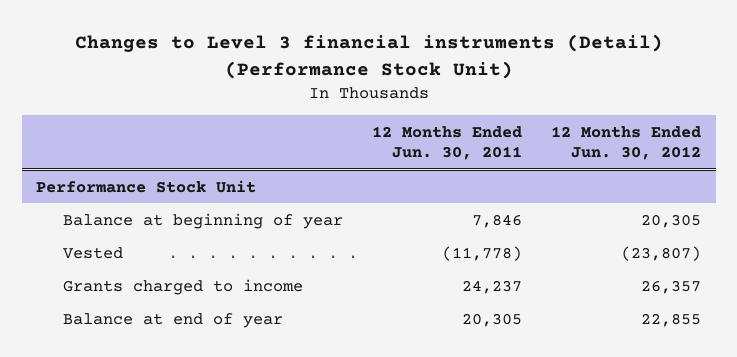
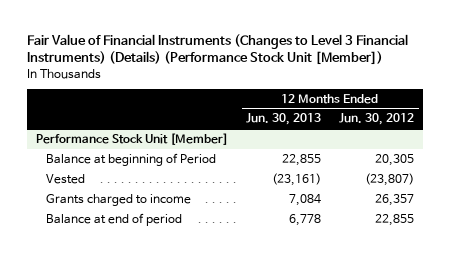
[74,34,663,79] Changes to Level 3 financial instruments (Detail) (Performance Stock Unit) -> [26,33,408,66] Fair Value of Financial Instruments (Changes to Level 3 Financial Instruments) (Details) (Performance Stock Unit [Member])
[372,125,523,161] 12 Months Ended Jun. 30, 2011 -> none
none -> [246,113,322,126] Jun. 30, 2013
[36,179,257,193] Performance Stock Unit -> [35,132,228,145] Performance Stock Unit [Member]
[63,212,344,229] Balance at beginning of year -> [46,152,217,166] Balance at beginning of Period
[63,312,284,328] Balance at end of year -> [46,212,183,226] Balance at end of period

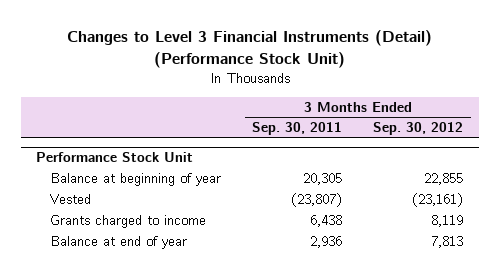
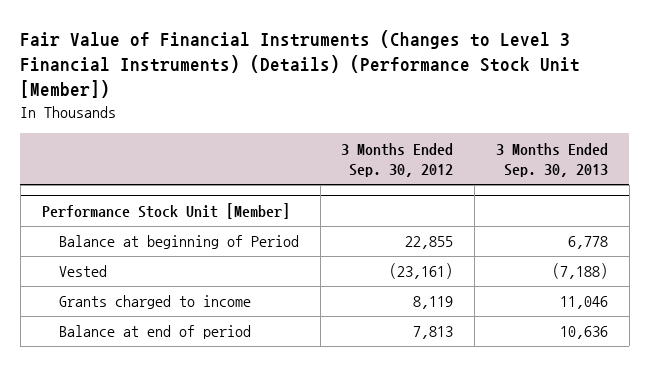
[66,30,432,68] Changes to Level 3 Financial Instruments (Detail) (Performance Stock Unit) -> [20,30,581,99] Fair Value of Financial Instruments (Changes to Level 3 Financial Instruments) (Details) (Performance Stock Unit [Member])
[252,122,343,136] Sep. 30, 2011 -> none
none -> [496,142,609,178] 3 Months Ended Sep. 30, 2013
[36,152,194,163] Performance Stock Unit -> [41,202,290,219] Performance Stock Unit [Member]
[50,173,222,187] Balance at beginning of year -> [58,235,299,250] Balance at beginning of Period
[50,236,188,250] Balance at end of year -> [58,325,251,340] Balance at end of period

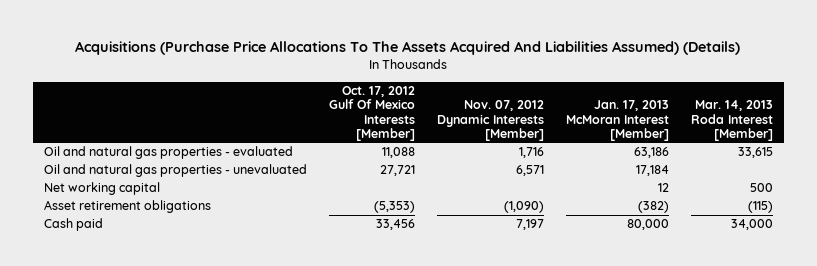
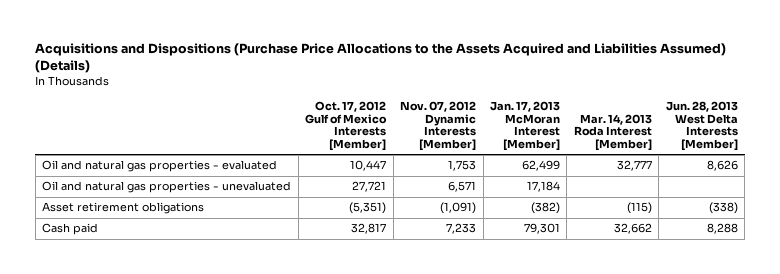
[75,41,741,56] Acquisitions (Purchase Price Allocations To The Assets Acquired And Liabilities Assumed) (Details) -> [35,42,727,73] Acquisitions and Dispositions (Purchase Price Allocations to the Assets Acquired and Liabilities Assumed) (Details)
[328,85,415,141] Oct. 17, 2012 Gulf Of Mexico Interests [Member] -> none
none -> [305,100,388,152] Oct. 17, 2012 Gulf of Mexico Interests [Member]
none -> [665,100,738,152] Jun. 28, 2013 West Delta Interests [Member]
[518,147,544,159] 1,716 -> [448,160,477,172] 1,753
[633,147,669,159] 63,186 -> [522,160,561,172] 62,499
[737,147,773,159] 33,615 -> [616,160,652,172] 32,777
[43,182,160,196] Net working capital -> none
[503,201,544,214] (1,090) -> [440,202,477,215] (1,091)
[515,219,544,231] 7,197 -> [446,223,477,235] 7,233
[626,219,669,231] 80,000 -> [524,223,561,235] 79,301
[730,219,773,231] 34,000 -> [613,223,652,235] 32,662

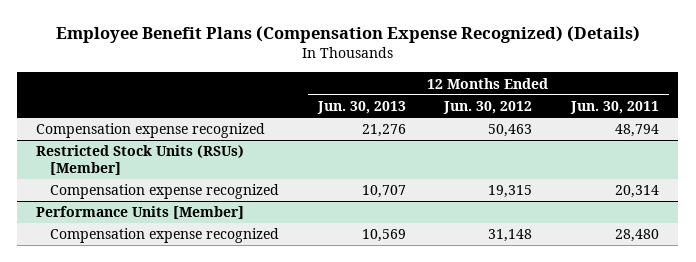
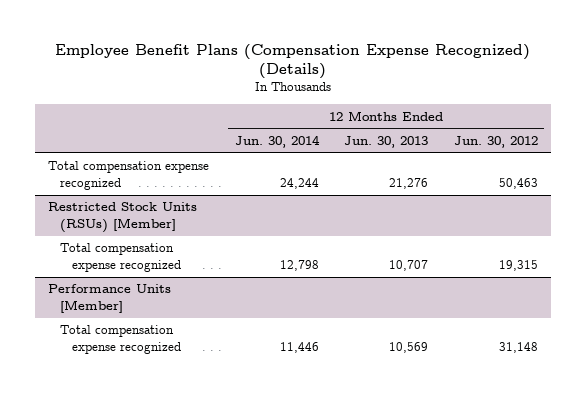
[570,100,660,114] Jun. 30, 2011 -> none
none -> [234,134,320,148] Jun. 30, 2014
[36,123,266,139] Compensation expense recognized -> [48,161,210,190] Total compensation expense recognized
[50,184,280,200] Compensation expense recognized -> [60,243,182,272] Total compensation expense recognized
[50,228,280,244] Compensation expense recognized -> [60,325,182,354] Total compensation expense recognized

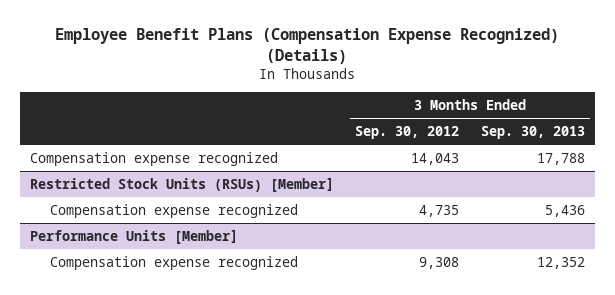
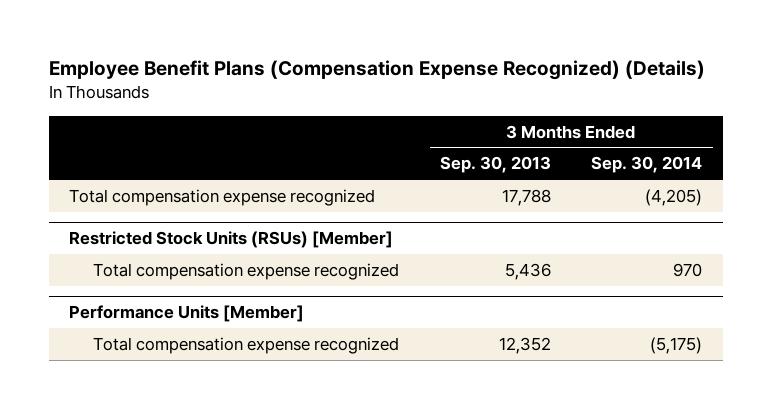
[355,125,460,139] Sep. 30, 2012 -> none
none -> [591,156,703,174] Sep. 30, 2014
[30,151,279,166] Compensation expense recognized -> [68,189,375,207] Total compensation expense recognized
[50,203,299,218] Compensation expense recognized -> [93,263,400,281] Total compensation expense recognized
[50,255,299,270] Compensation expense recognized -> [93,337,400,355] Total compensation expense recognized

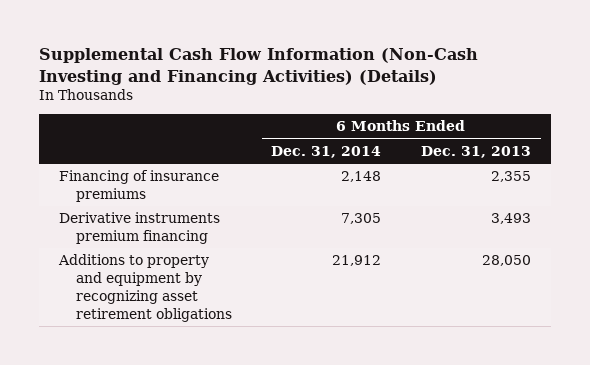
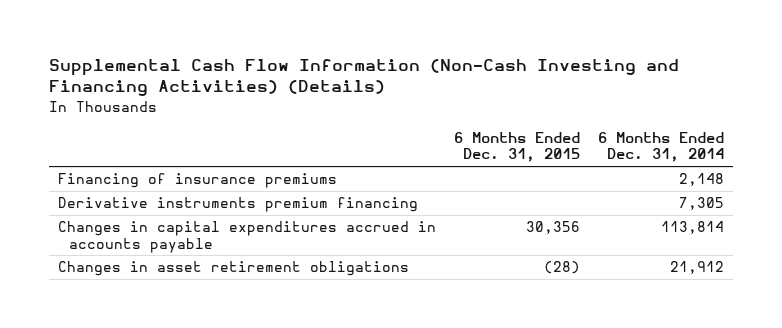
[421,145,532,158] Dec. 31, 2013 -> none
none -> [453,132,580,163] 6 Months Ended Dec. 31, 2015
none -> [57,221,436,253] Changes in capital expenditures accrued in accounts payable
[57,254,232,322] Additions to property and equipment by recognizing asset retirement obligations -> [57,261,409,277] Changes in asset retirement obligations

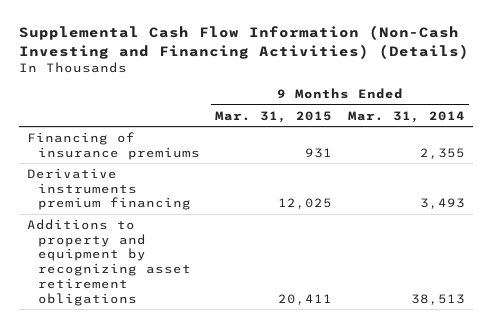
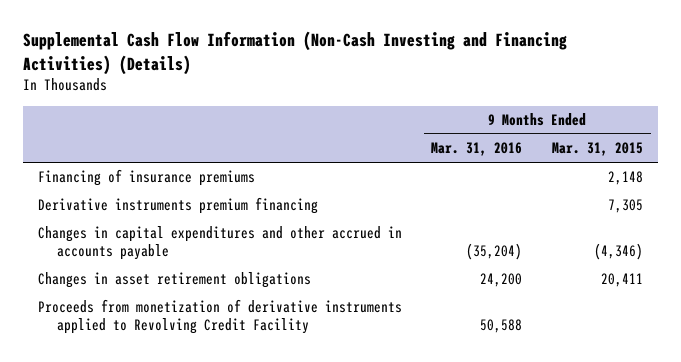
[347,110,465,123] Mar. 31, 2014 -> none
none -> [431,142,523,157] Mar. 31, 2016
[305,147,333,158] 931 -> [608,171,644,186] 2,148
[278,198,333,210] 12,025 -> [608,199,644,214] 7,305
none -> [37,226,402,261] Changes in capital expenditures and other accrued in accounts payable
[26,218,191,306] Additions to property and equipment by recognizing asset retirement obligations -> [37,272,311,289] Changes in asset retirement obligations
none -> [37,299,402,335] Proceeds from monetization of derivative instruments applied to Revolving Credit Facility

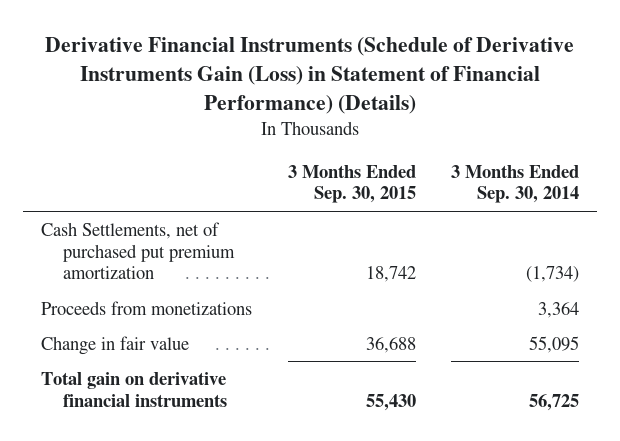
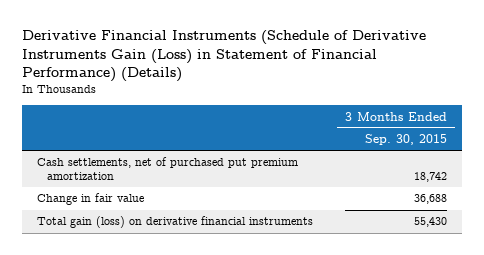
[450,164,579,204] 3 Months Ended Sep. 30, 2014 -> none
[41,300,253,315] Proceeds from monetizations -> none
[41,221,236,280] Cash Settlements, net of purchased put premium amortization -> [37,157,299,181] Cash settlements, net of purchased put premium amortization
[41,371,228,407] Total gain on derivative financial instruments -> [37,216,314,229] Total gain (loss) on derivative financial instruments

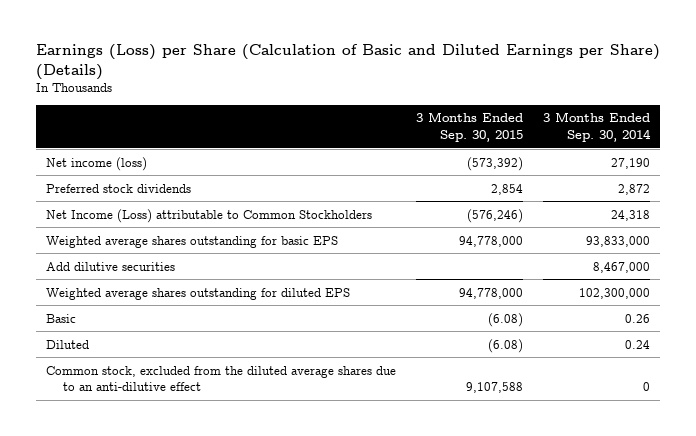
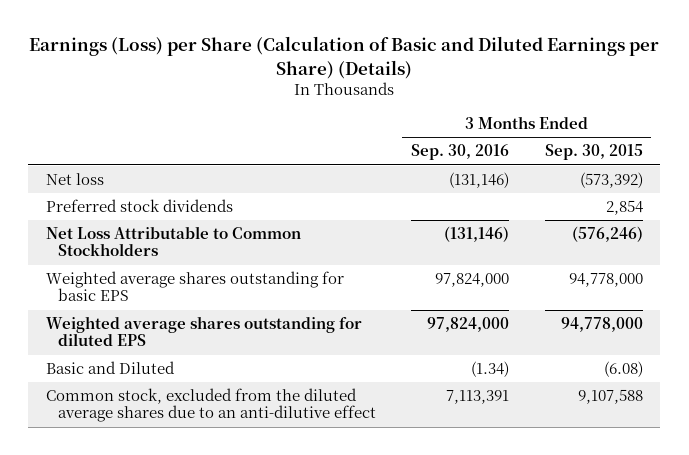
[542,112,651,142] 3 Months Ended Sep. 30, 2014 -> none
none -> [411,144,510,161] Sep. 30, 2016
[45,156,147,171] Net income (loss) -> [45,173,104,186] Net loss
[45,208,372,223] Net Income (Loss) attributable to Common Stockholders -> [45,226,301,257] Net Loss Attributable to Common Stockholders
[45,261,175,271] Add dilutive securities -> none
[45,313,76,323] Basic -> none
[45,339,89,349] Diluted -> none
none -> [45,361,175,375] Basic and Diluted

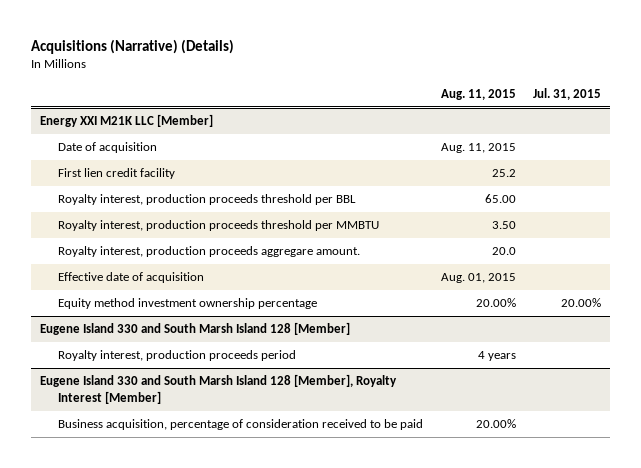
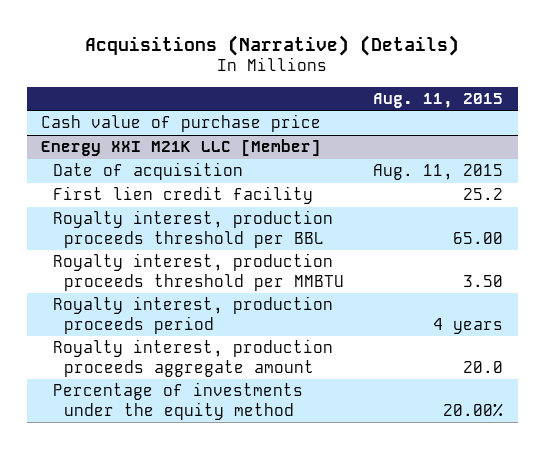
[533,87,602,100] Jul. 31, 2015 -> none
none -> [41,114,322,133] Cash value of purchase price
[58,246,361,258] Royalty interest, production proceeds aggregare amount. -> none
[58,272,205,284] Effective date of acquisition -> none
[58,298,318,310] Equity method investment ownership percentage -> none
[39,322,350,336] Eugene Island 330 and South Marsh Island 128 [Member] -> none
[39,374,397,404] Eugene Island 330 and South Marsh Island 128 [Member], Royalty Interest [Member] -> none
[58,419,424,431] Business acquisition, percentage of consideration received to be paid -> none
none -> [52,339,333,378] Royalty interest, production proceeds aggregate amount
none -> [52,382,303,421] Percentage of investments under the equity method

